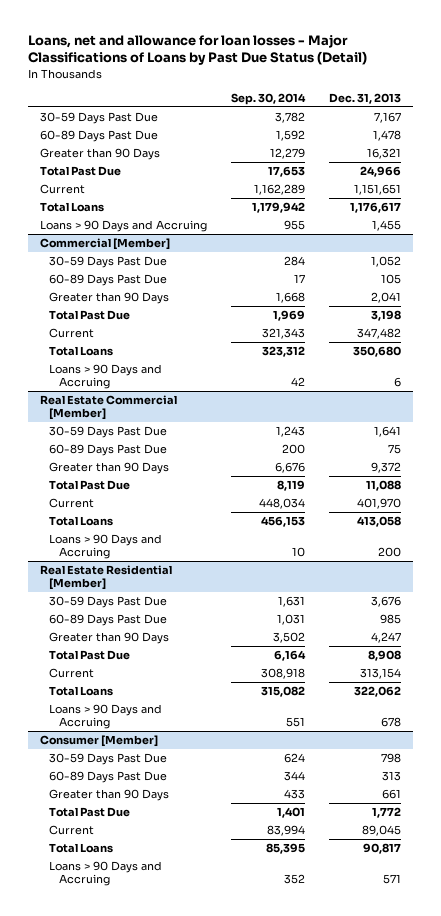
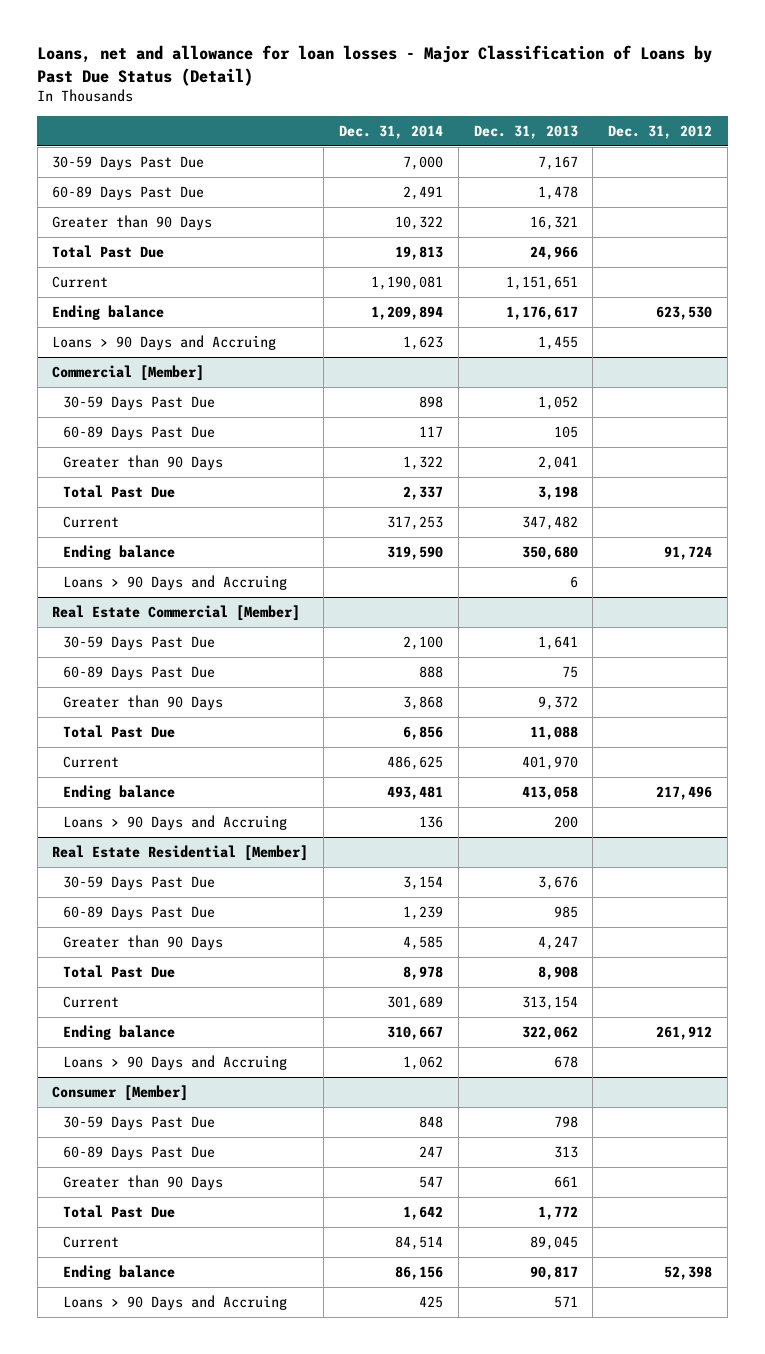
[27,34,367,66] Loans, net and allowance for loan losses - Major Classifications of Loans by Past Due Status (Detail) -> [37,45,713,86] Loans, net and allowance for loan losses - Major Classification of Loans by Past Due Status (Detail)
[230,92,306,105] Sep. 30, 2014 -> none
none -> [338,124,443,139] Dec. 31, 2014
none -> [608,124,713,139] Dec. 31, 2012
[39,202,104,213] Total Loans -> [52,304,165,320] Ending balance
[49,346,114,357] Total Loans -> [62,544,175,560] Ending balance
[49,516,114,527] Total Loans -> [62,784,175,800] Ending balance
[49,686,114,697] Total Loans -> [62,1024,175,1040] Ending balance
[49,843,114,854] Total Loans -> [62,1264,175,1280] Ending balance

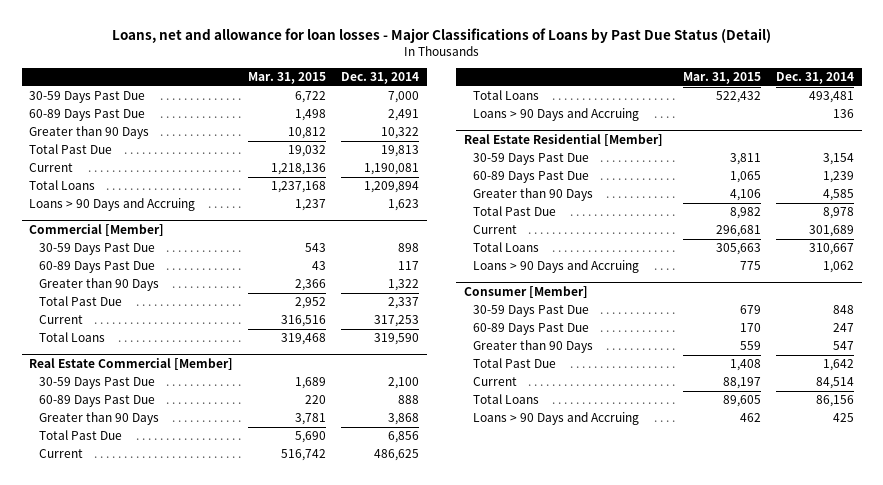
[37,45,713,86] Loans, net and allowance for loan losses - Major Classification of Loans by Past Due Status (Detail) -> [111,27,771,43] Loans, net and allowance for loan losses - Major Classifications of Loans by Past Due Status (Detail)
[473,124,578,139] Dec. 31, 2013 -> none
[608,124,713,139] Dec. 31, 2012 -> none
none -> [248,71,327,84] Mar. 31, 2015
[52,304,165,320] Ending balance -> [29,180,96,191] Total Loans
[62,574,287,590] Loans > 90 Days and Accruing -> none
[62,544,175,560] Ending balance -> [38,332,105,343] Total Loans
[62,784,175,800] Ending balance -> [473,90,540,101] Total Loans
[62,1024,175,1040] Ending balance -> [473,242,540,253] Total Loans
[62,1264,175,1280] Ending balance -> [473,394,540,405] Total Loans

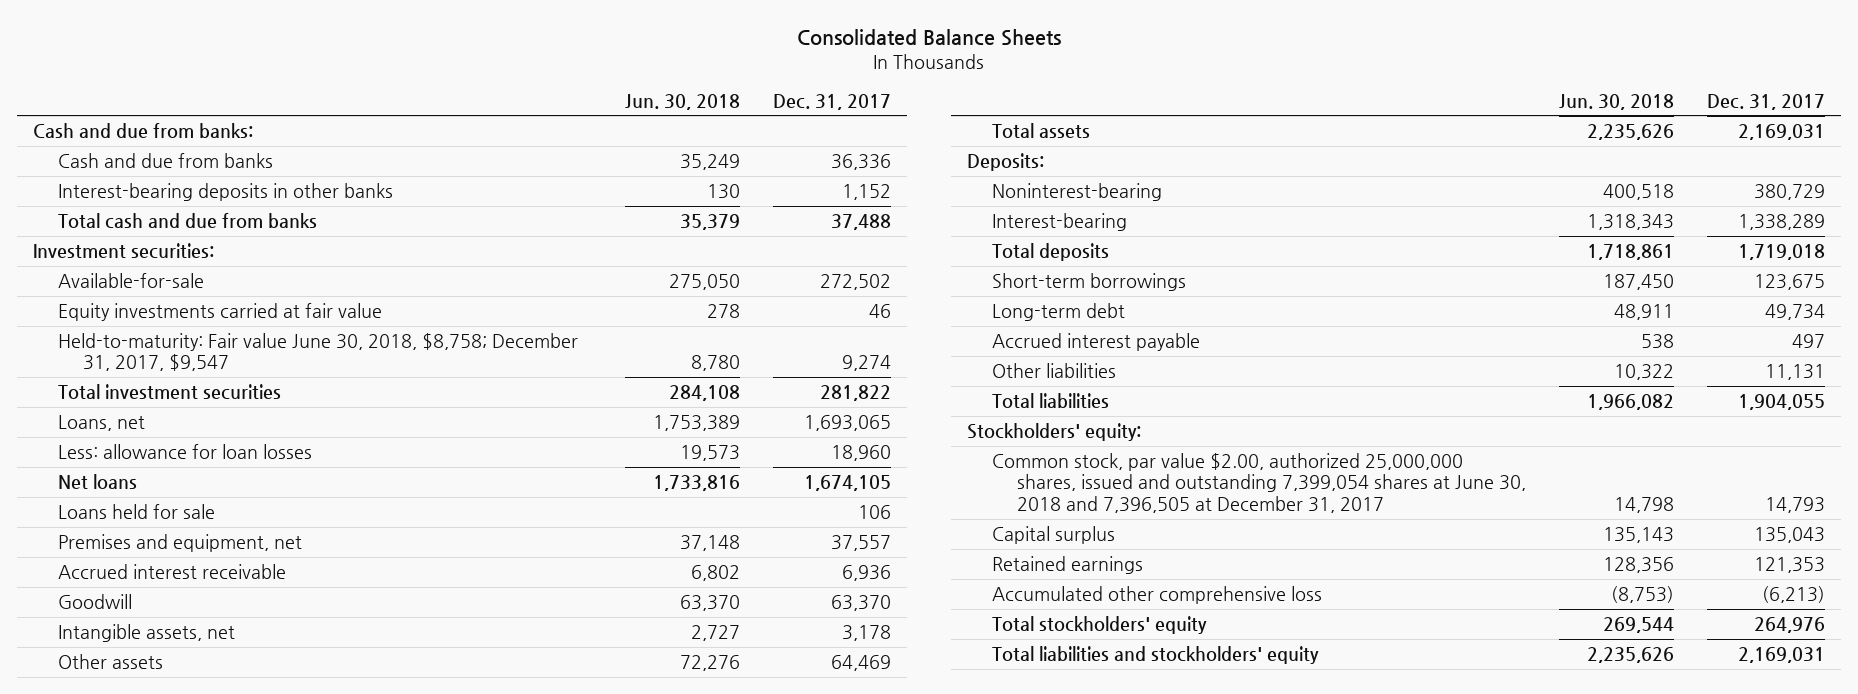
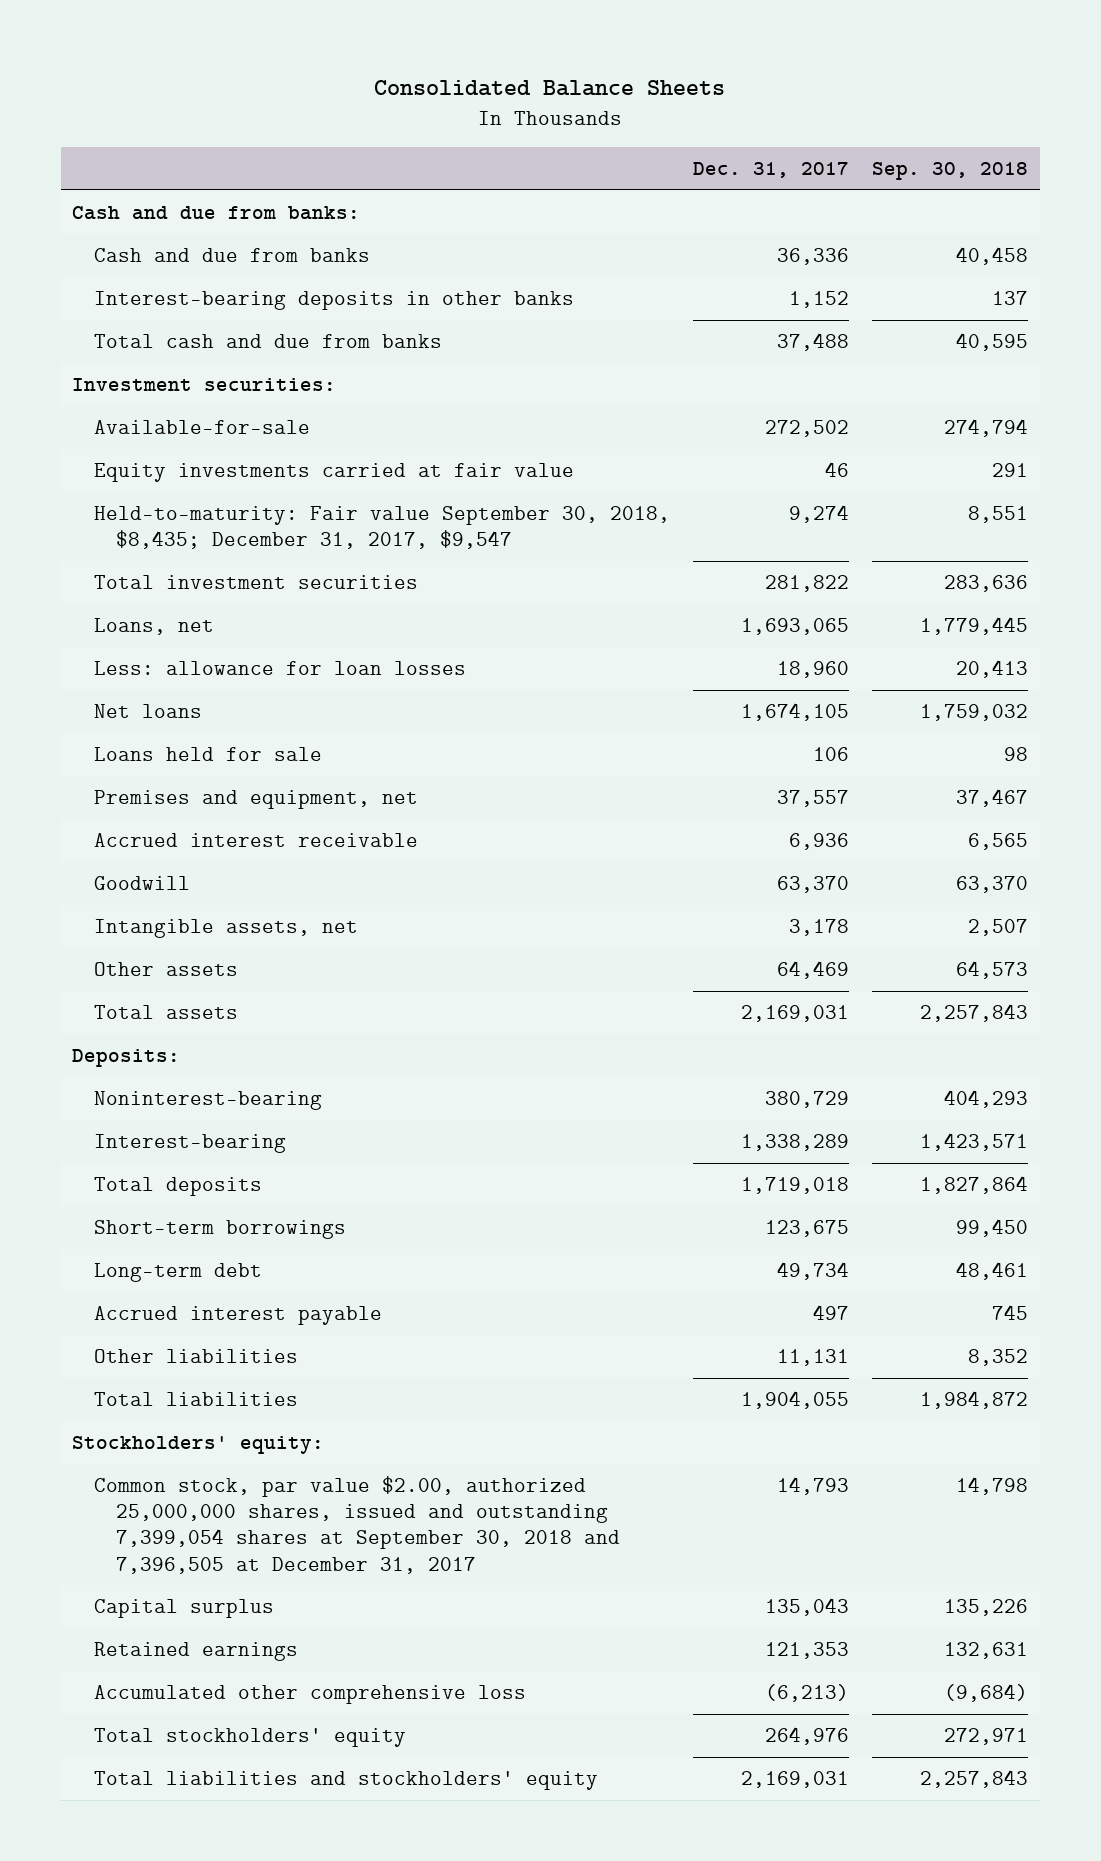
[624,93,740,110] Jun. 30, 2018 -> none
none -> [872,161,1029,180] Sep. 30, 2018
[58,333,579,372] Held-to-maturity: Fair value June 30, 2018, $8,758; December 31, 2017, $9,547 -> [94,506,671,550] Held-to-maturity: Fair value September 30, 2018, $8,435; December 31, 2017, $9,547
[992,453,1526,513] Common stock, par value $2.00, authorized 25,000,000 shares, issued and outstanding 7,399,054 shares at June 30, 2018 and 7,396,505 at December 31, 2017 -> [94,1476,621,1574] Common stock, par value $2.00, authorized 25,000,000 shares, issued and outstanding 7,399,054 shares at September 30, 2018 and 7,396,505 at December 31, 2017

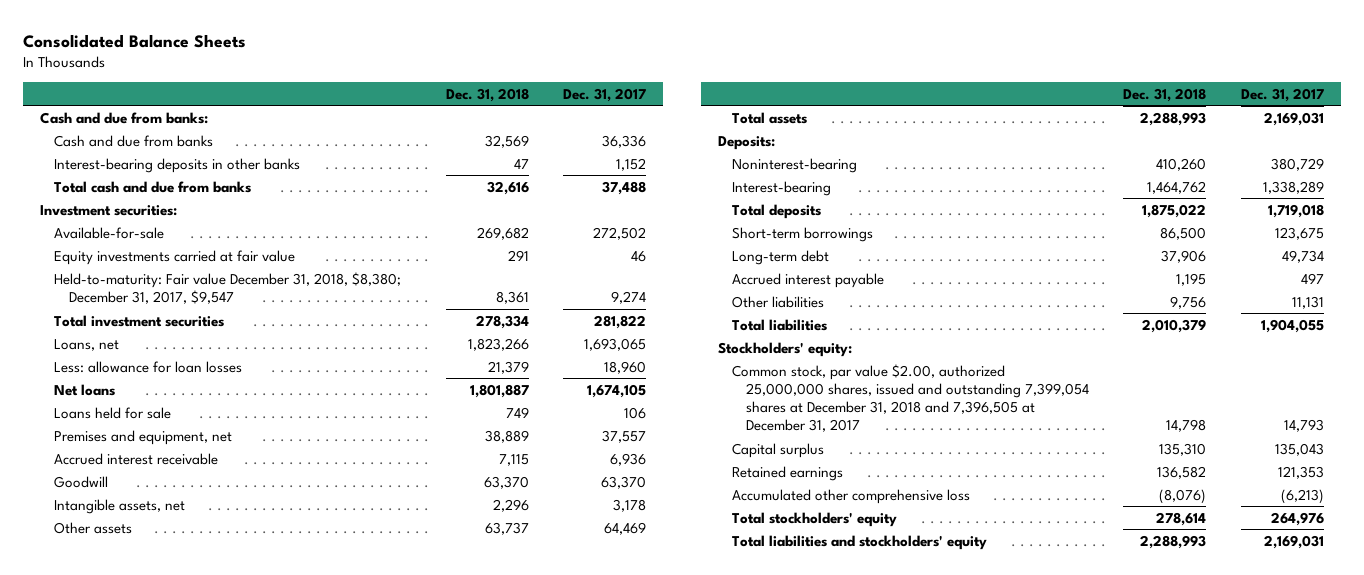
[872,161,1029,180] Sep. 30, 2018 -> none
none -> [445,87,529,102] Dec. 31, 2018
[94,506,671,550] Held-to-maturity: Fair value September 30, 2018, $8,435; December 31, 2017, $9,547 -> [54,271,402,304] Held-to-maturity: Fair value December 31, 2018, $8,380; December 31, 2017, $9,547
[94,1476,621,1574] Common stock, par value $2.00, authorized 25,000,000 shares, issued and outstanding 7,399,054 shares at September 30, 2018 and 7,396,505 at December 31, 2017 -> [732,363,1090,433] Common stock, par value $2.00, authorized 25,000,000 shares, issued and outstanding 7,399,054 shares at December 31, 2018 and 7,396,505 at December 31, 2017

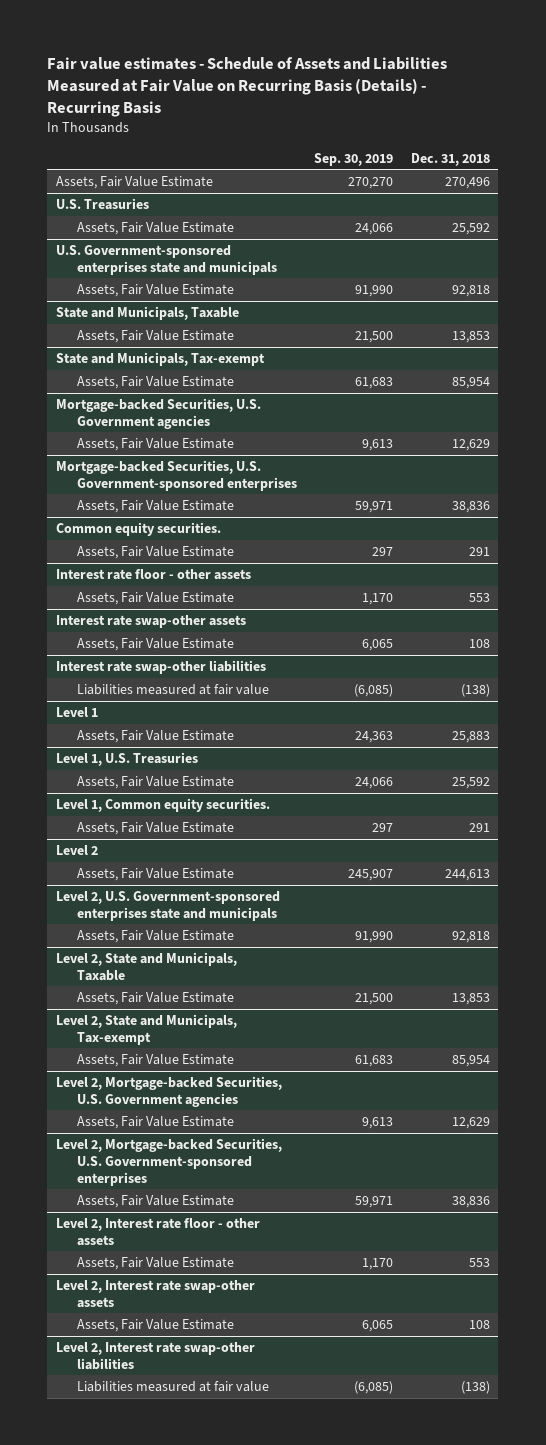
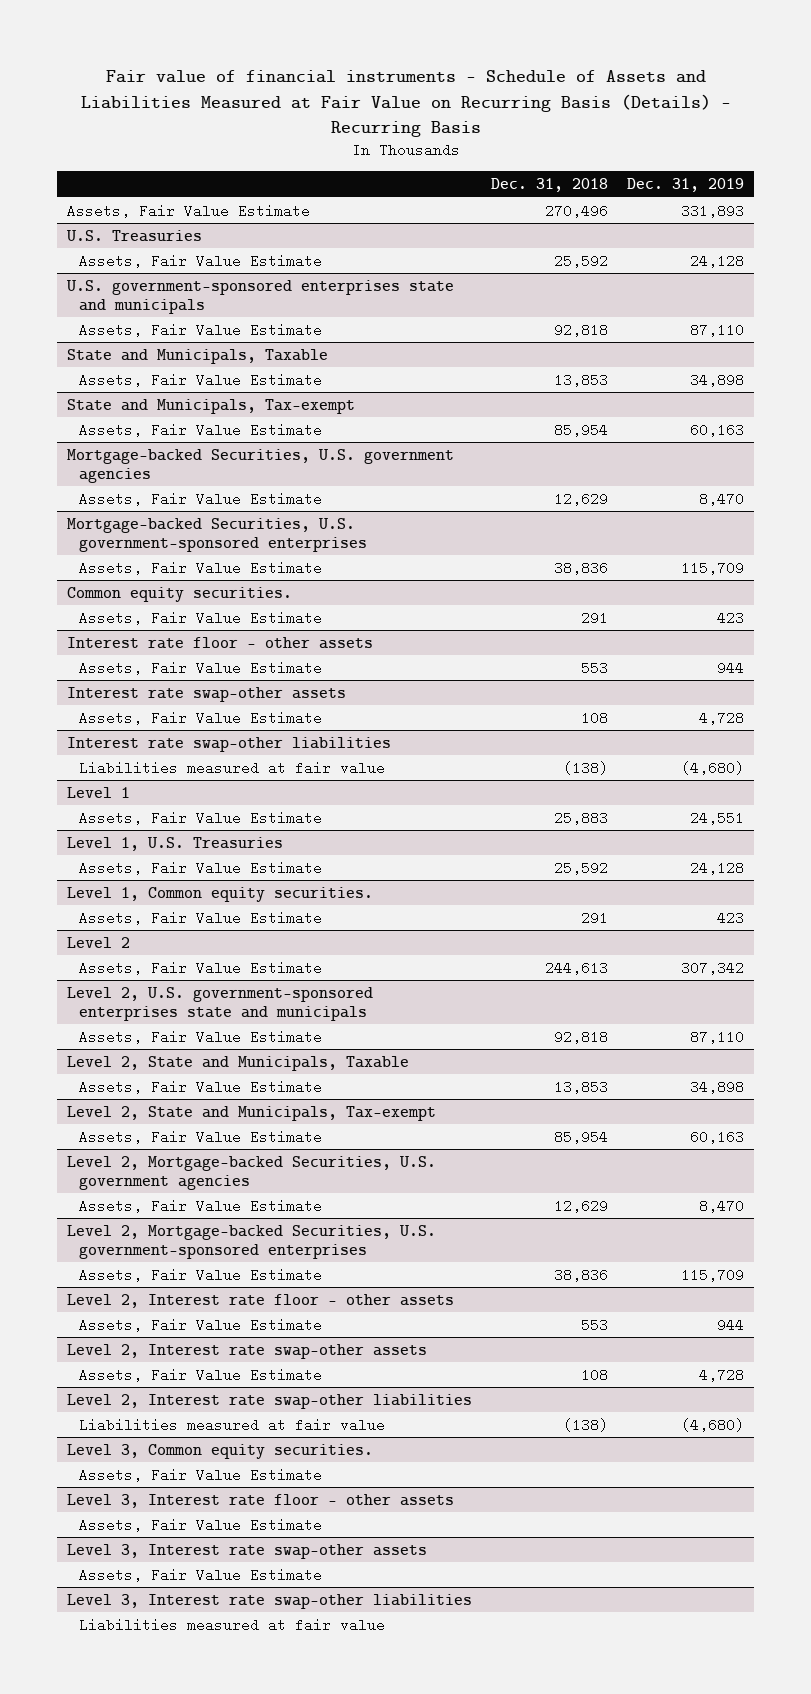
[47,57,448,118] Fair value estimates - Schedule of Assets and Liabilities Measured at Fair Value on Recurring Basis (Details) - Recurring Basis -> [80,70,731,138] Fair value of financial instruments - Schedule of Assets and Liabilities Measured at Fair Value on Recurring Basis (Details) - Recurring Basis
[314,152,394,166] Sep. 30, 2019 -> none
none -> [627,177,745,192] Dec. 31, 2019
[56,244,277,275] U.S. Government-sponsored enterprises state and municipals -> [65,279,454,314] U.S. government-sponsored enterprises state and municipals
[56,397,262,429] Mortgage-backed Securities, U.S. Government agencies -> [66,448,454,483] Mortgage-backed Securities, U.S. government agencies
[56,459,297,491] Mortgage-backed Securities, U.S. Government-sponsored enterprises -> [66,517,367,552] Mortgage-backed Securities, U.S. government-sponsored enterprises
[56,890,281,921] Level 2, U.S. Government-sponsored enterprises state and municipals -> [66,986,373,1021] Level 2, U.S. government-sponsored enterprises state and municipals
[56,1075,283,1107] Level 2, Mortgage-backed Securities, U.S. Government agencies -> [66,1155,436,1190] Level 2, Mortgage-backed Securities, U.S. government agencies
[56,1137,283,1186] Level 2, Mortgage-backed Securities, U.S. Government-sponsored enterprises -> [66,1224,436,1259] Level 2, Mortgage-backed Securities, U.S. government-sponsored enterprises
none -> [66,1443,373,1459] Level 3, Common equity securities.
none -> [78,1467,322,1482] Assets, Fair Value Estimate
none -> [66,1493,454,1508] Level 3, Interest rate floor - other assets
none -> [78,1517,322,1532] Assets, Fair Value Estimate
none -> [66,1543,427,1559] Level 3, Interest rate swap-other assets
none -> [78,1567,322,1582] Assets, Fair Value Estimate
none -> [66,1593,472,1609] Level 3, Interest rate swap-other liabilities
none -> [78,1617,385,1632] Liabilities measured at fair value

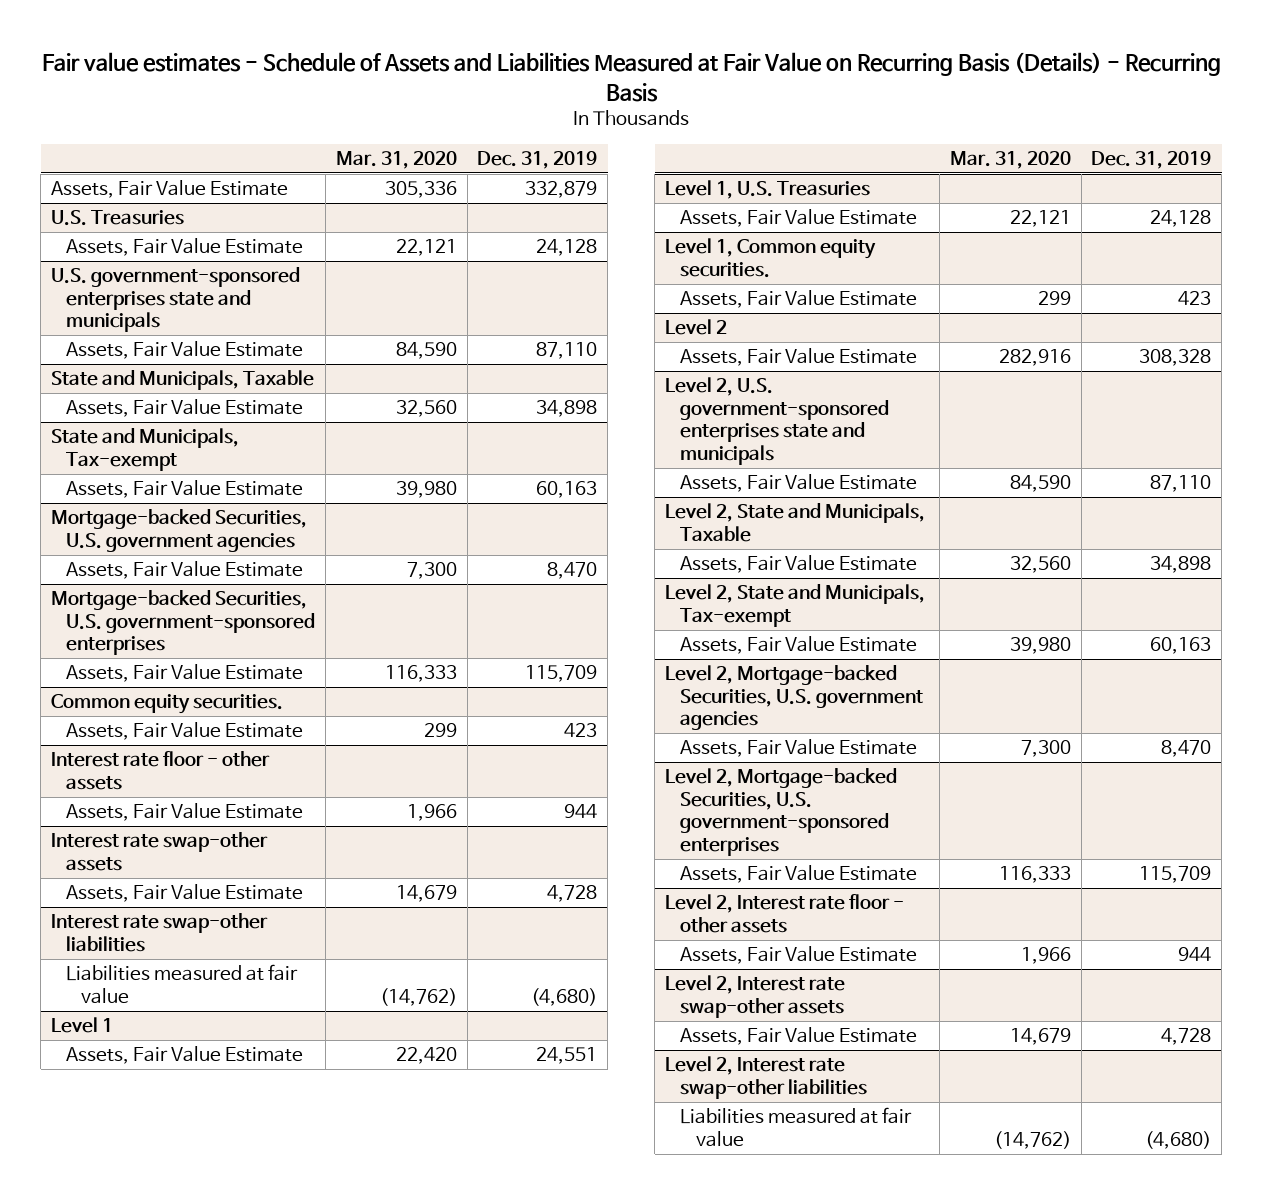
[80,70,731,138] Fair value of financial instruments - Schedule of Assets and Liabilities Measured at Fair Value on Recurring Basis (Details) - Recurring Basis -> [42,52,1222,102] Fair value estimates - Schedule of Assets and Liabilities Measured at Fair Value on Recurring Basis (Details) - Recurring Basis
[491,177,609,192] Dec. 31, 2018 -> none
none -> [335,151,457,170] Mar. 31, 2020
[681,203,745,218] 331,893 -> [525,181,598,199] 332,879
[681,960,745,975] 307,342 -> [1139,349,1212,367] 308,328
[66,1443,373,1459] Level 3, Common equity securities. -> none
[78,1467,322,1482] Assets, Fair Value Estimate -> none
[66,1493,454,1508] Level 3, Interest rate floor - other assets -> none
[78,1517,322,1532] Assets, Fair Value Estimate -> none
[66,1543,427,1559] Level 3, Interest rate swap-other assets -> none
[78,1567,322,1582] Assets, Fair Value Estimate -> none
[66,1593,472,1609] Level 3, Interest rate swap-other liabilities -> none
[78,1617,385,1632] Liabilities measured at fair value -> none

